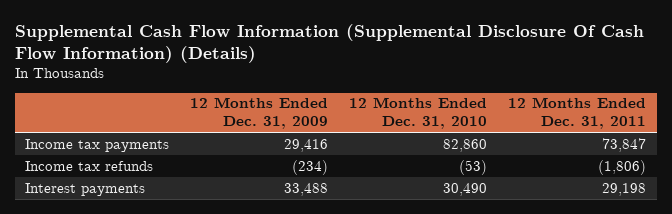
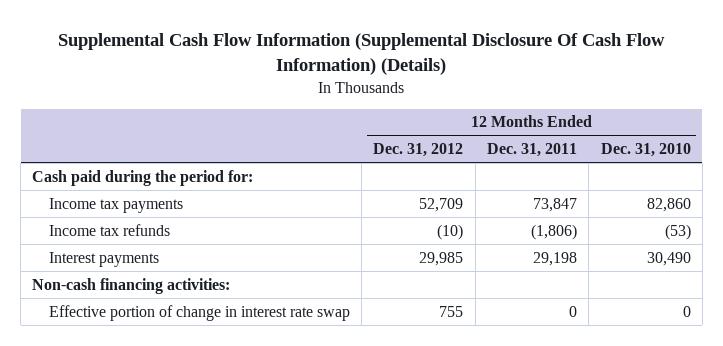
[190,97,329,130] 12 Months Ended Dec. 31, 2009 -> none
none -> [373,143,464,158] Dec. 31, 2012
none -> [32,169,254,186] Cash paid during the period for:
none -> [32,277,231,294] Non-cash financing activities:
none -> [48,304,350,321] Effective portion of change in interest rate swap

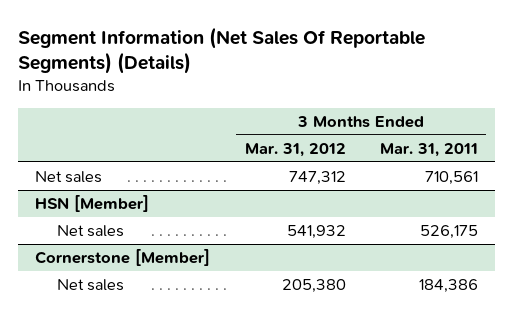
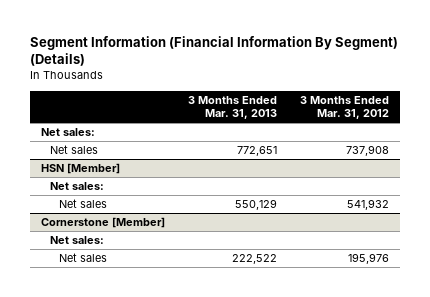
[18,26,426,75] Segment Information (Net Sales Of Reportable Segments) (Details) -> [29,36,398,67] Segment Information (Financial Information By Segment) (Details)
[379,142,478,157] Mar. 31, 2011 -> none
none -> [187,95,277,120] 3 Months Ended Mar. 31, 2013
none -> [41,128,96,137] Net sales:
[288,171,346,186] 747,312 -> [345,145,389,157] 737,908
none -> [49,182,104,191] Net sales:
none -> [49,236,104,245] Net sales:
[281,279,346,294] 205,380 -> [347,253,389,265] 195,976

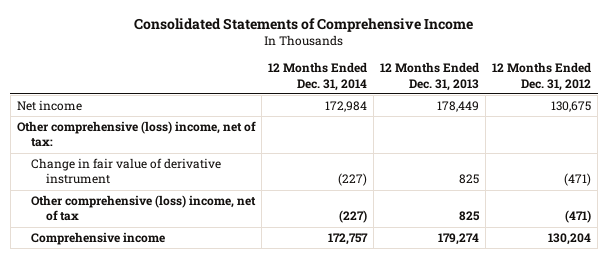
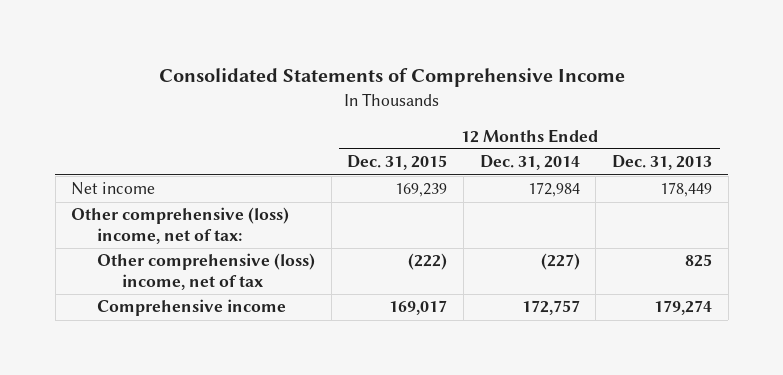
[492,62,592,91] 12 Months Ended Dec. 31, 2012 -> none
none -> [347,155,448,171] Dec. 31, 2015
[31,158,222,185] Change in fair value of derivative instrument -> none

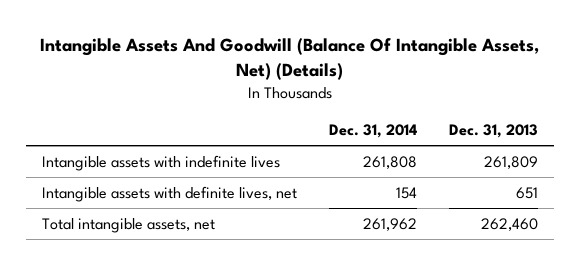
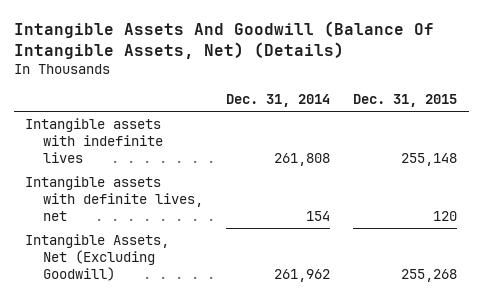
[448,124,538,139] Dec. 31, 2013 -> none
none -> [353,94,458,108] Dec. 31, 2015
[42,217,216,233] Total intangible assets, net -> [25,233,170,281] Intangible Assets, Net (Excluding Goodwill)

